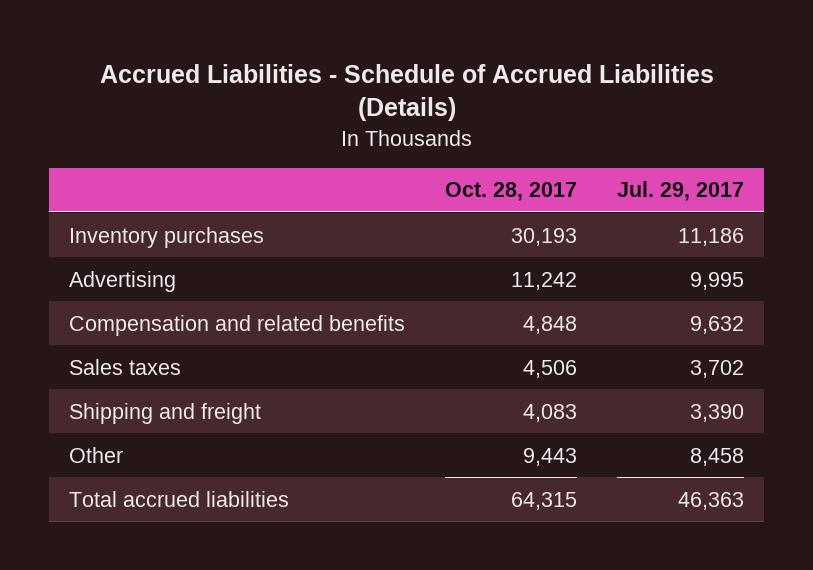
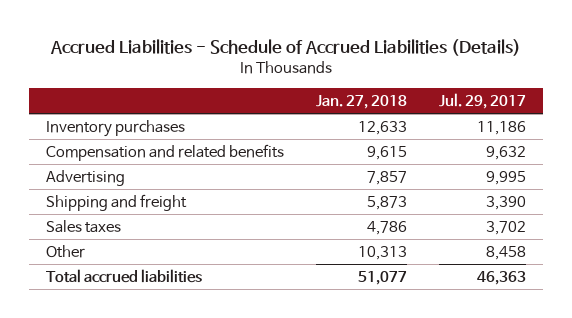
[445,182,578,202] Oct. 28, 2017 -> none
none -> [316,95,408,110] Jan. 27, 2018
[69,270,177,292] Advertising -> [45,170,125,187] Advertising
[69,358,182,375] Sales taxes -> [45,220,121,234] Sales taxes

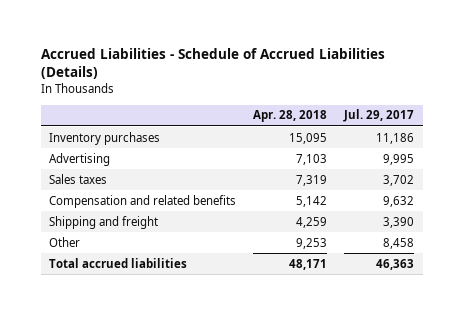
[316,95,408,110] Jan. 27, 2018 -> none
none -> [253,110,328,123] Apr. 28, 2018
[45,144,284,162] Compensation and related benefits -> [49,194,237,208] Compensation and related benefits
[45,194,187,212] Shipping and freight -> [49,215,159,229] Shipping and freight

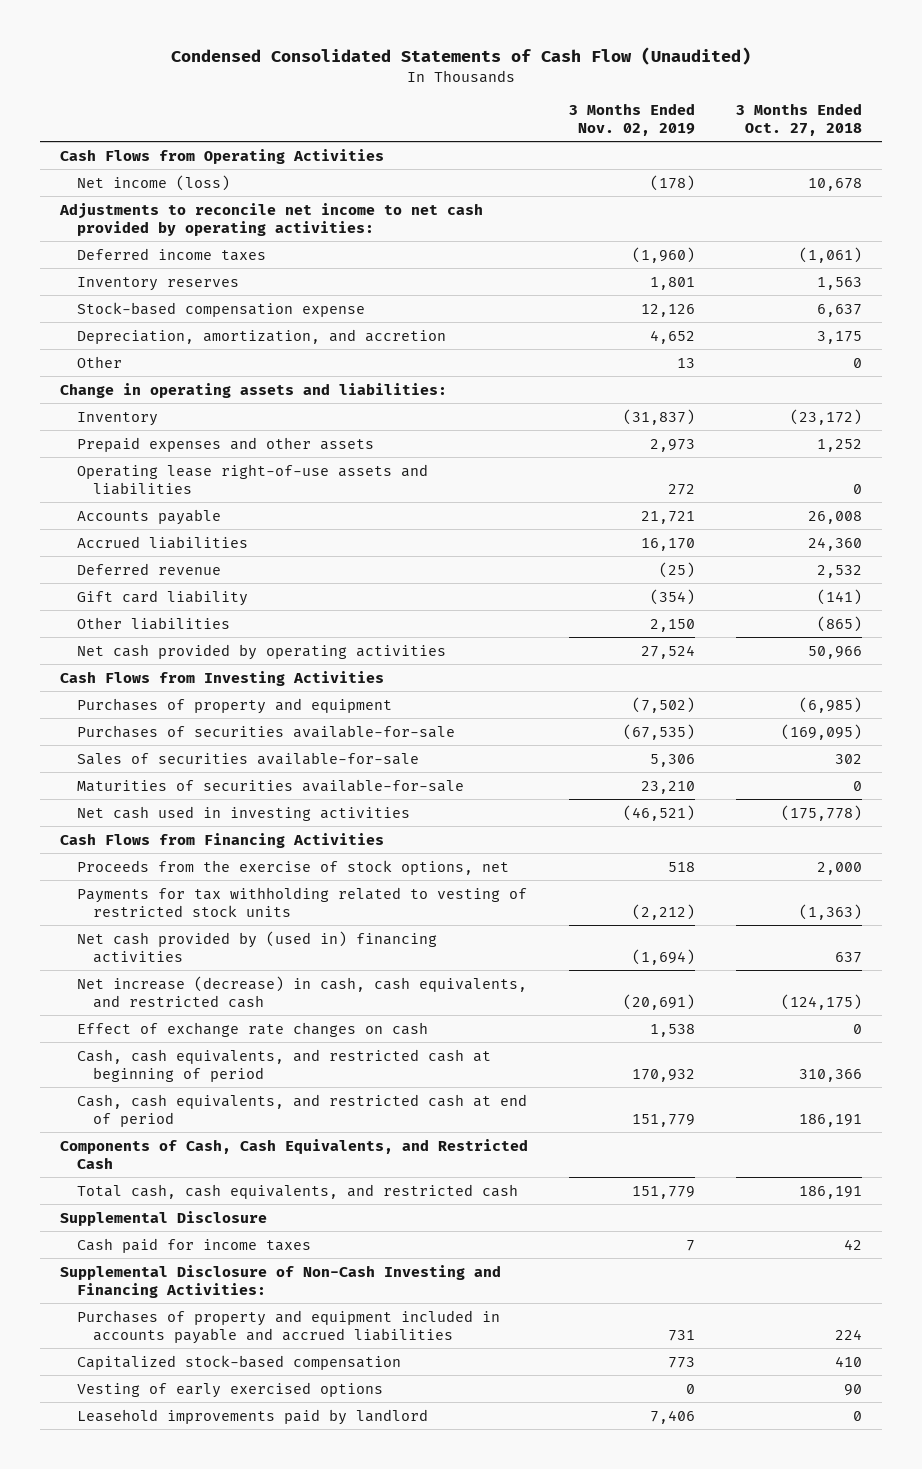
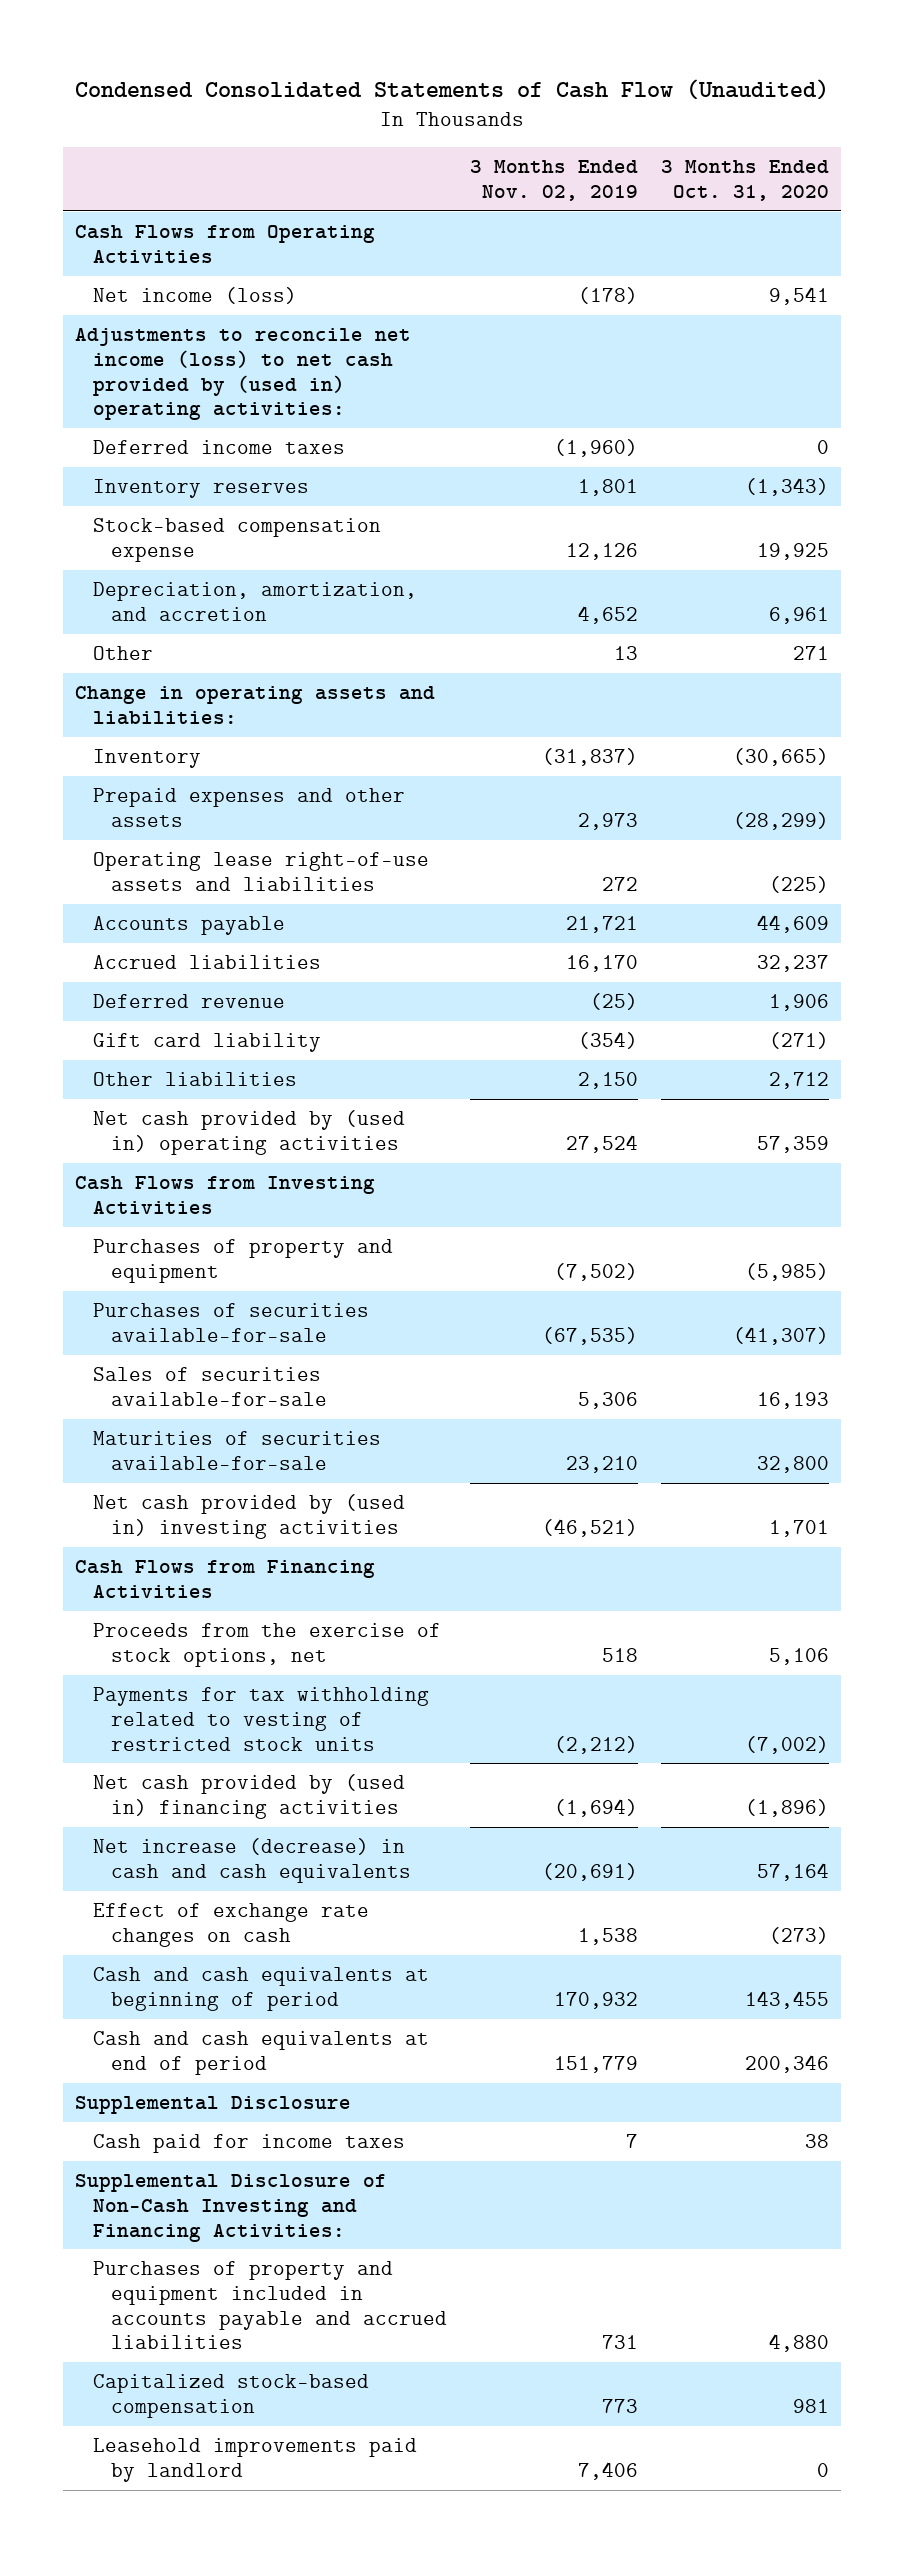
[735,102,862,136] 3 Months Ended Oct. 27, 2018 -> none
none -> [661,160,830,202] 3 Months Ended Oct. 31, 2020
[59,202,484,236] Adjustments to reconcile net income to net cash provided by operating activities: -> [74,327,411,421] Adjustments to reconcile net income (loss) to net cash provided by (used in) operating activities:
[76,643,446,660] Net cash provided by operating activities -> [92,1109,405,1155] Net cash provided by (used in) operating activities
[76,805,410,821] Net cash used in investing activities -> [92,1493,405,1539] Net cash provided by (used in) investing activities
[76,975,527,1008] Net increase (decrease) in cash, cash equivalents, and restricted cash -> [92,1837,411,1883] Net increase (decrease) in cash and cash equivalents
[60,1138,529,1169] Components of Cash, Cash Equivalents, and Restricted Cash -> none
[76,1183,518,1199] Total cash, cash equivalents, and restricted cash -> none
[76,1048,491,1082] Cash, cash equivalents, and restricted cash at beginning of period -> [92,1966,429,2011] Cash and cash equivalents at beginning of period
[76,1093,527,1127] Cash, cash equivalents, and restricted cash at end of period -> [92,2030,429,2075] Cash and cash equivalents at end of period
[76,1381,383,1398] Vesting of early exercised options -> none

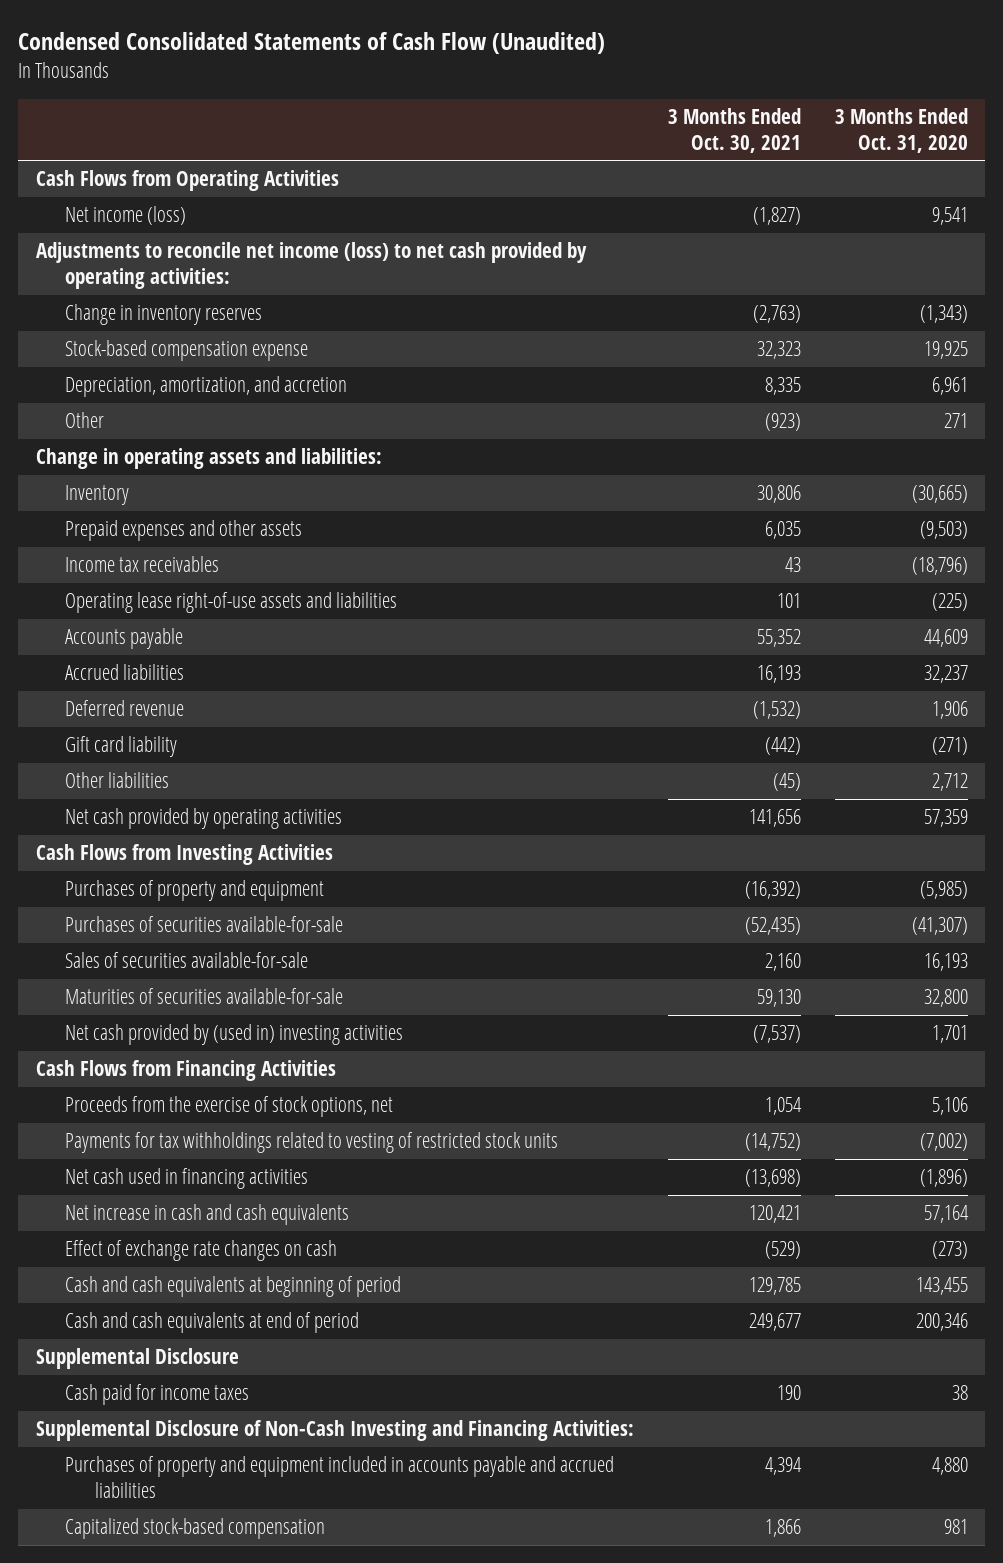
[469,160,638,202] 3 Months Ended Nov. 02, 2019 -> none
none -> [667,108,801,153] 3 Months Ended Oct. 30, 2021
[92,439,345,454] Deferred income taxes -> none
[74,327,411,421] Adjustments to reconcile net income (loss) to net cash provided by (used in) operating activities: -> [35,242,587,289] Adjustments to reconcile net income (loss) to net cash provided by operating activities:
[92,478,309,498] Inventory reserves -> [65,304,263,326] Change in inventory reserves
[733,811,830,830] (28,299) -> [919,521,968,540] (9,503)
none -> [65,556,220,573] Income tax receivables
[92,1109,405,1155] Net cash provided by (used in) operating activities -> [65,808,343,830] Net cash provided by operating activities
[92,1686,429,1751] Payments for tax withholding related to vesting of restricted stock units -> [65,1132,559,1154] Payments for tax withholdings related to vesting of restricted stock units
[92,1773,405,1819] Net cash provided by (used in) financing activities -> [65,1168,309,1190] Net cash used in financing activities
[92,1837,411,1883] Net increase (decrease) in cash and cash equivalents -> [65,1204,350,1226] Net increase in cash and cash equivalents
[92,2437,417,2482] Leasehold improvements paid by landlord -> none

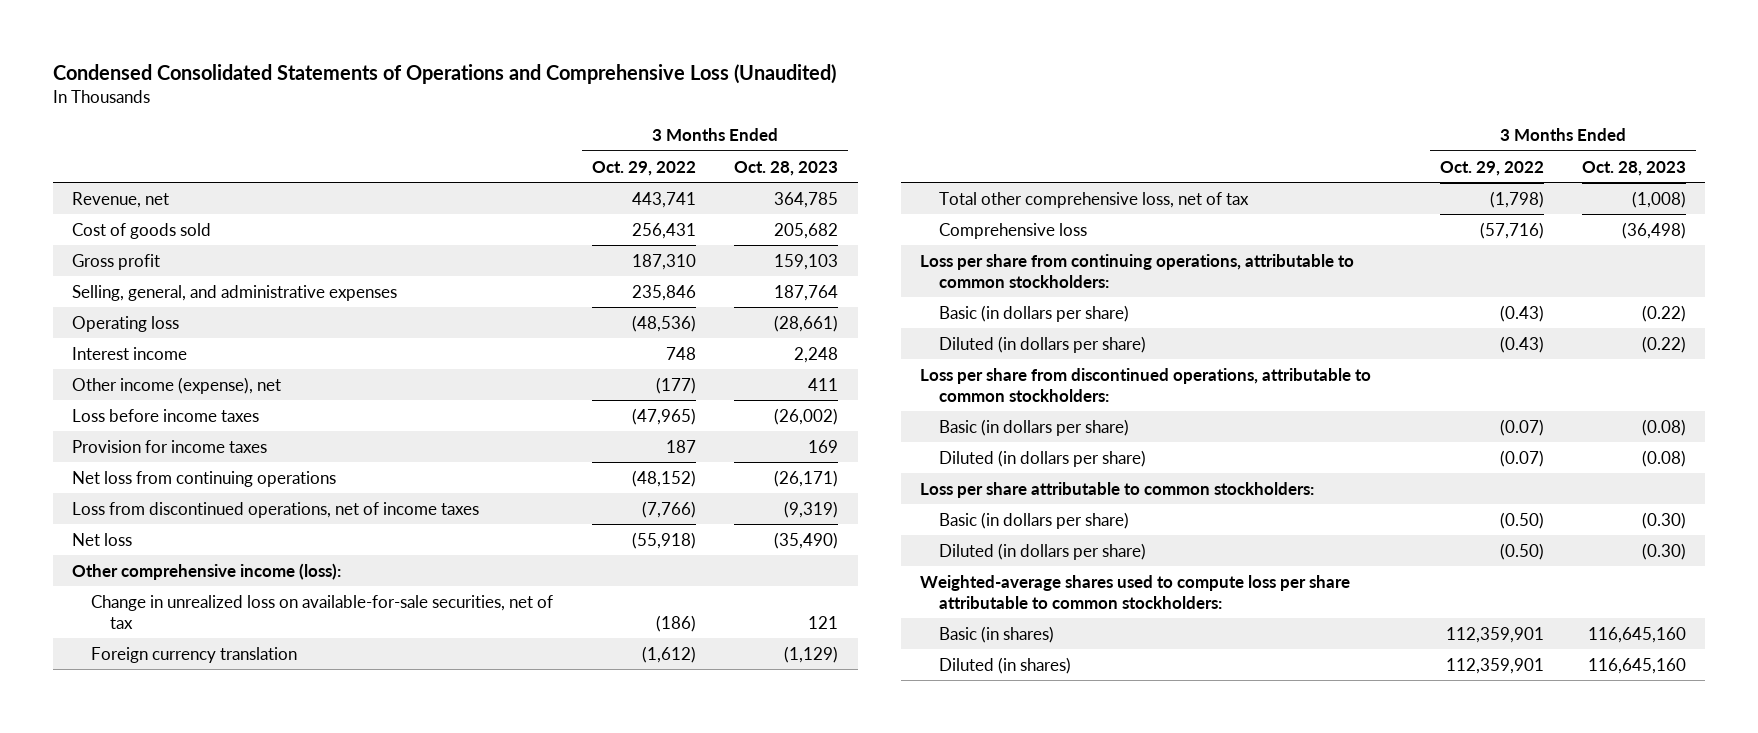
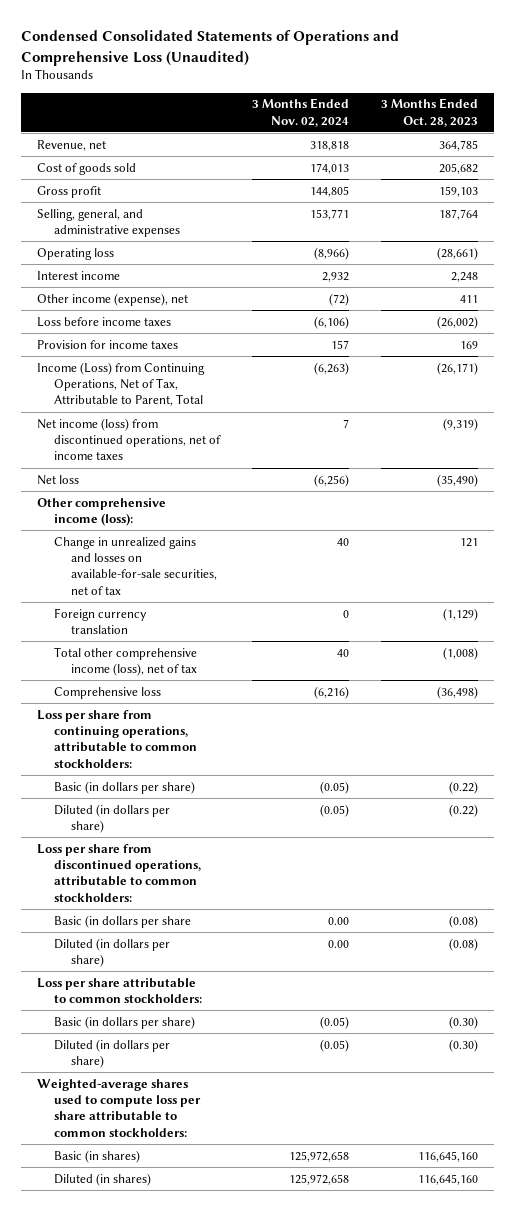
[591,160,696,176] Oct. 29, 2022 -> none
none -> [251,98,349,127] 3 Months Ended Nov. 02, 2024
[72,470,337,487] Net loss from continuing operations -> [36,361,205,407] Income (Loss) from Continuing Operations, Net of Tax, Attributable to Parent, Total
[72,501,480,518] Loss from discontinued operations, net of income taxes -> [36,417,221,461] Net income (loss) from discontinued operations, net of income taxes
[91,594,554,630] Change in unrealized loss on available-for-sale securities, net of tax -> [53,536,218,595] Change in unrealized gains and losses on available-for-sale securities, net of tax
[938,191,1249,208] Total other comprehensive loss, net of tax -> [53,646,198,677] Total other comprehensive income (loss), net of tax
[938,418,1129,436] Basic (in dollars per share) -> [53,914,191,928] Basic (in dollars per share

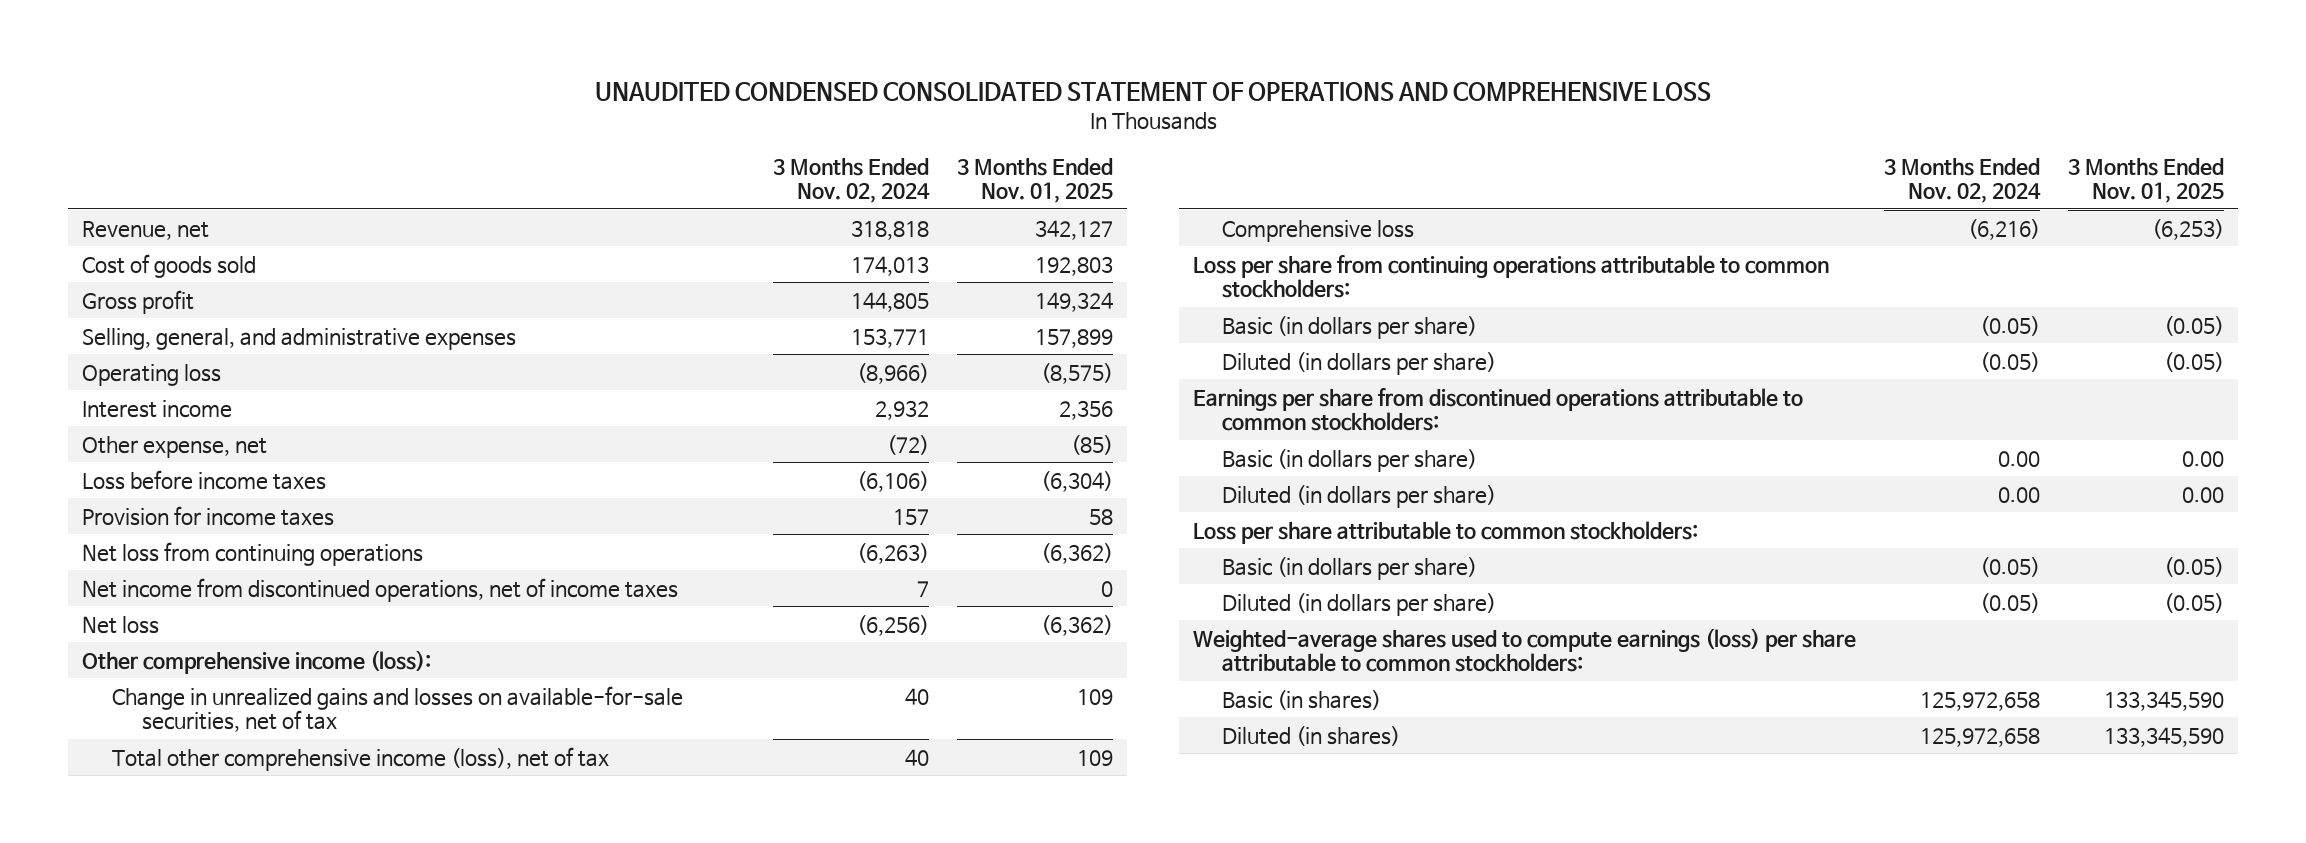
[20,30,399,66] Condensed Consolidated Statements of Operations and Comprehensive Loss (Unaudited) -> [594,82,1711,102] UNAUDITED CONDENSED CONSOLIDATED STATEMENT OF OPERATIONS AND COMPREHENSIVE LOSS
[380,98,478,127] 3 Months Ended Oct. 28, 2023 -> none
none -> [957,157,1114,204] 3 Months Ended Nov. 01, 2025
[36,292,188,306] Other income (expense), net -> [82,435,268,458] Other expense, net
[36,361,205,407] Income (Loss) from Continuing Operations, Net of Tax, Attributable to Parent, Total -> [82,541,424,566] Net loss from continuing operations
[36,417,221,461] Net income (loss) from discontinued operations, net of income taxes -> [82,577,679,602] Net income from discontinued operations, net of income taxes
[53,607,147,635] Foreign currency translation -> none
[36,709,197,768] Loss per share from continuing operations, attributable to common stockholders: -> [1192,254,1829,298] Loss per share from continuing operations attributable to common stockholders:
[36,843,201,902] Loss per share from discontinued operations, attributable to common stockholders: -> [1192,387,1803,431] Earnings per share from discontinued operations attributable to common stockholders:
[53,914,191,928] Basic (in dollars per share -> [1222,448,1478,472] Basic (in dollars per share)
[36,1078,201,1137] Weighted-average shares used to compute loss per share attributable to common stockholders: -> [1192,627,1856,672] Weighted-average shares used to compute earnings (loss) per share attributable to common stockholders:

